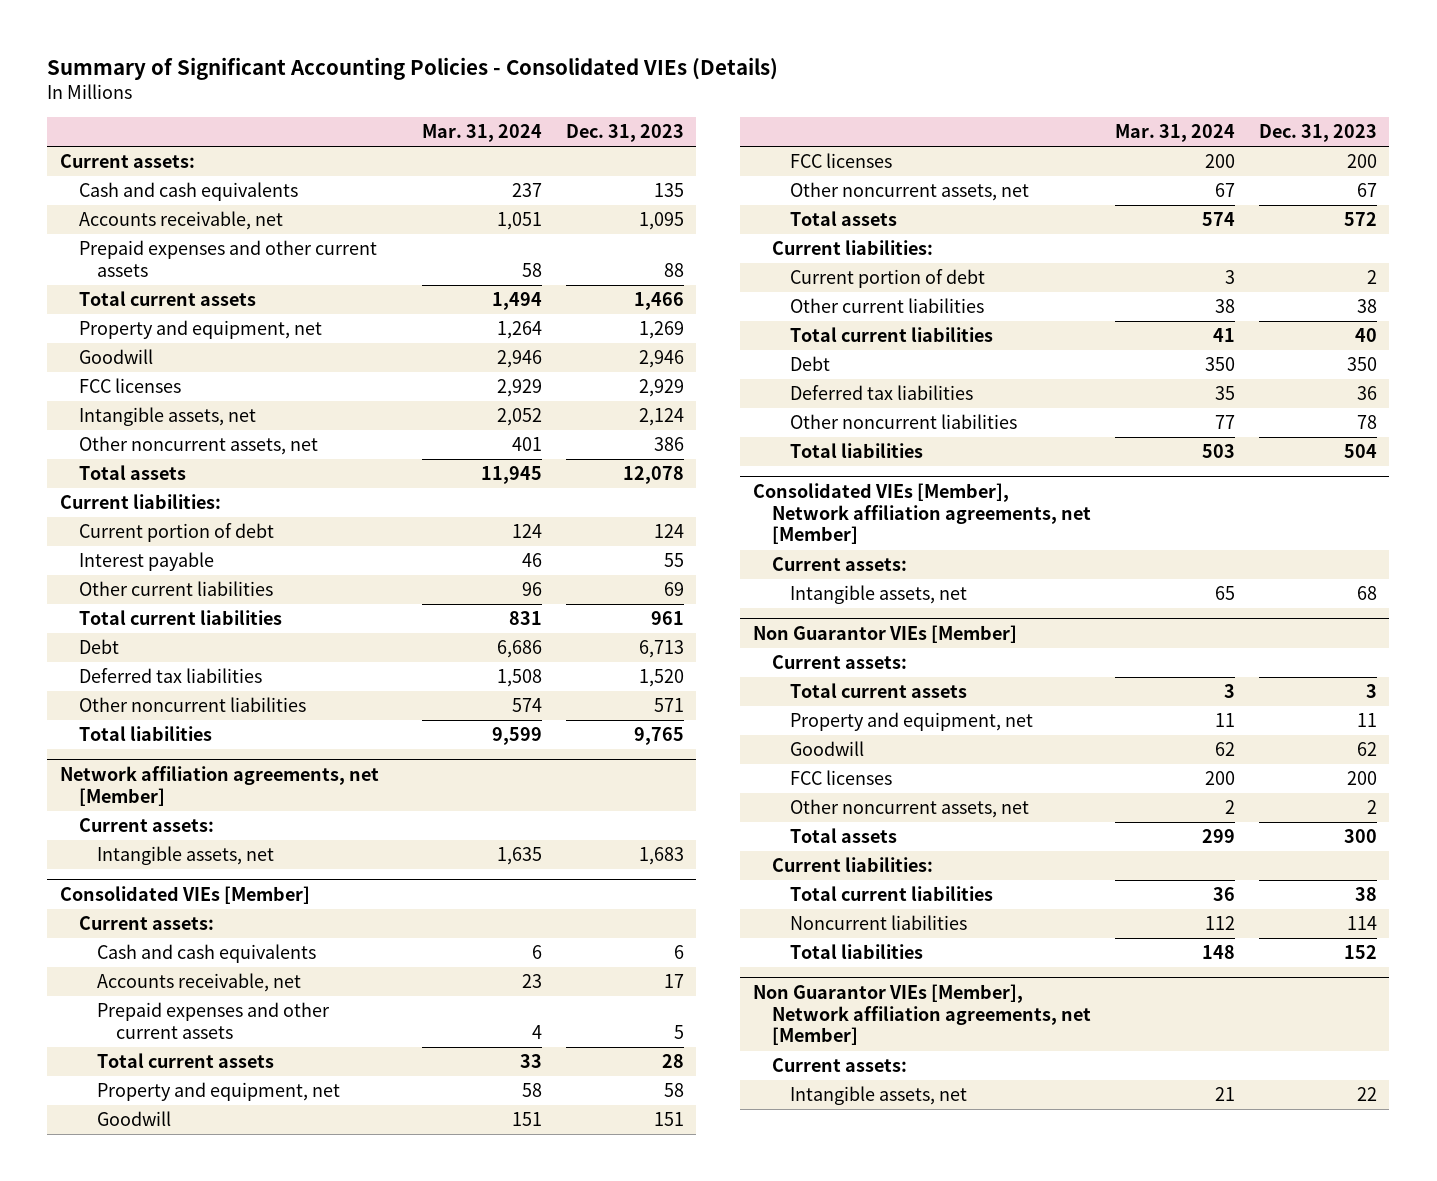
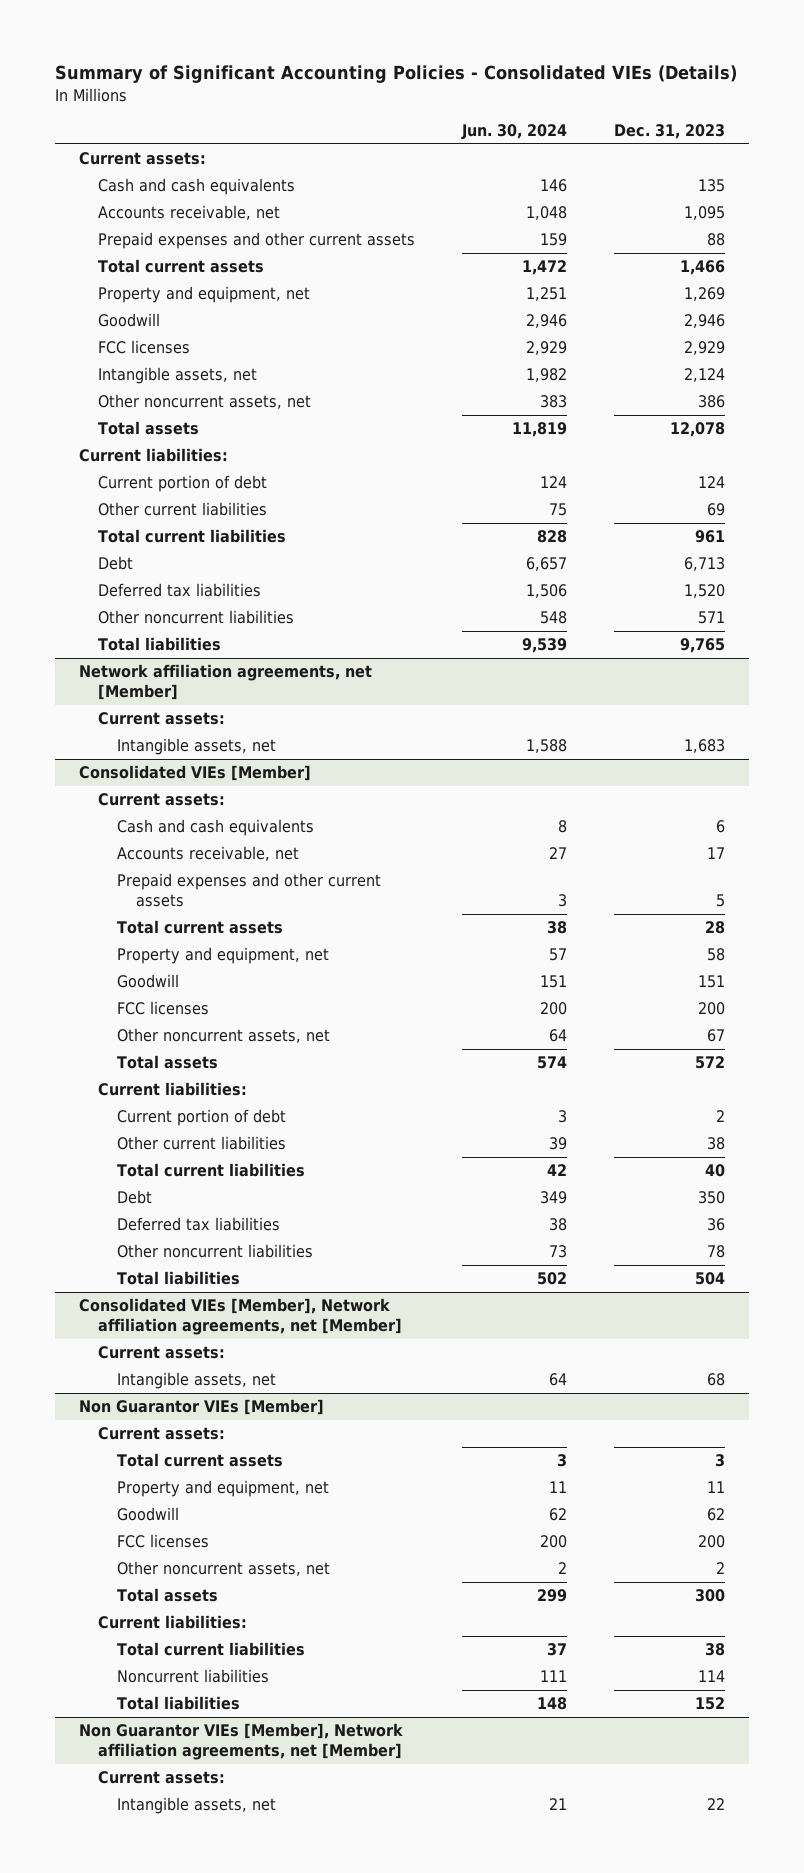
[421,123,542,142] Mar. 31, 2024 -> none
none -> [461,123,568,140] Jun. 30, 2024
[78,552,214,572] Interest payable -> none

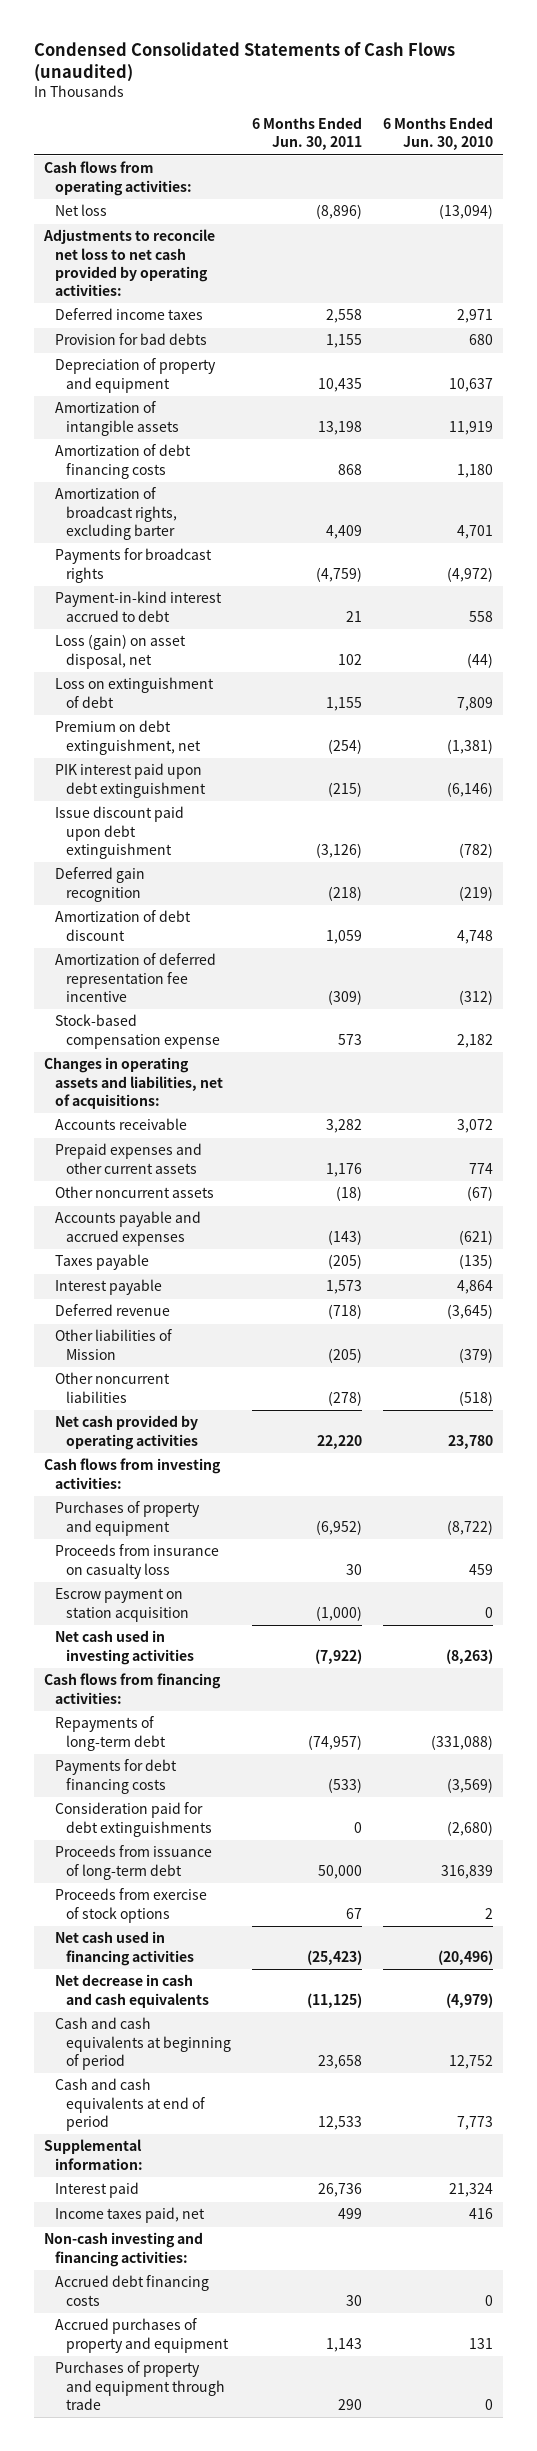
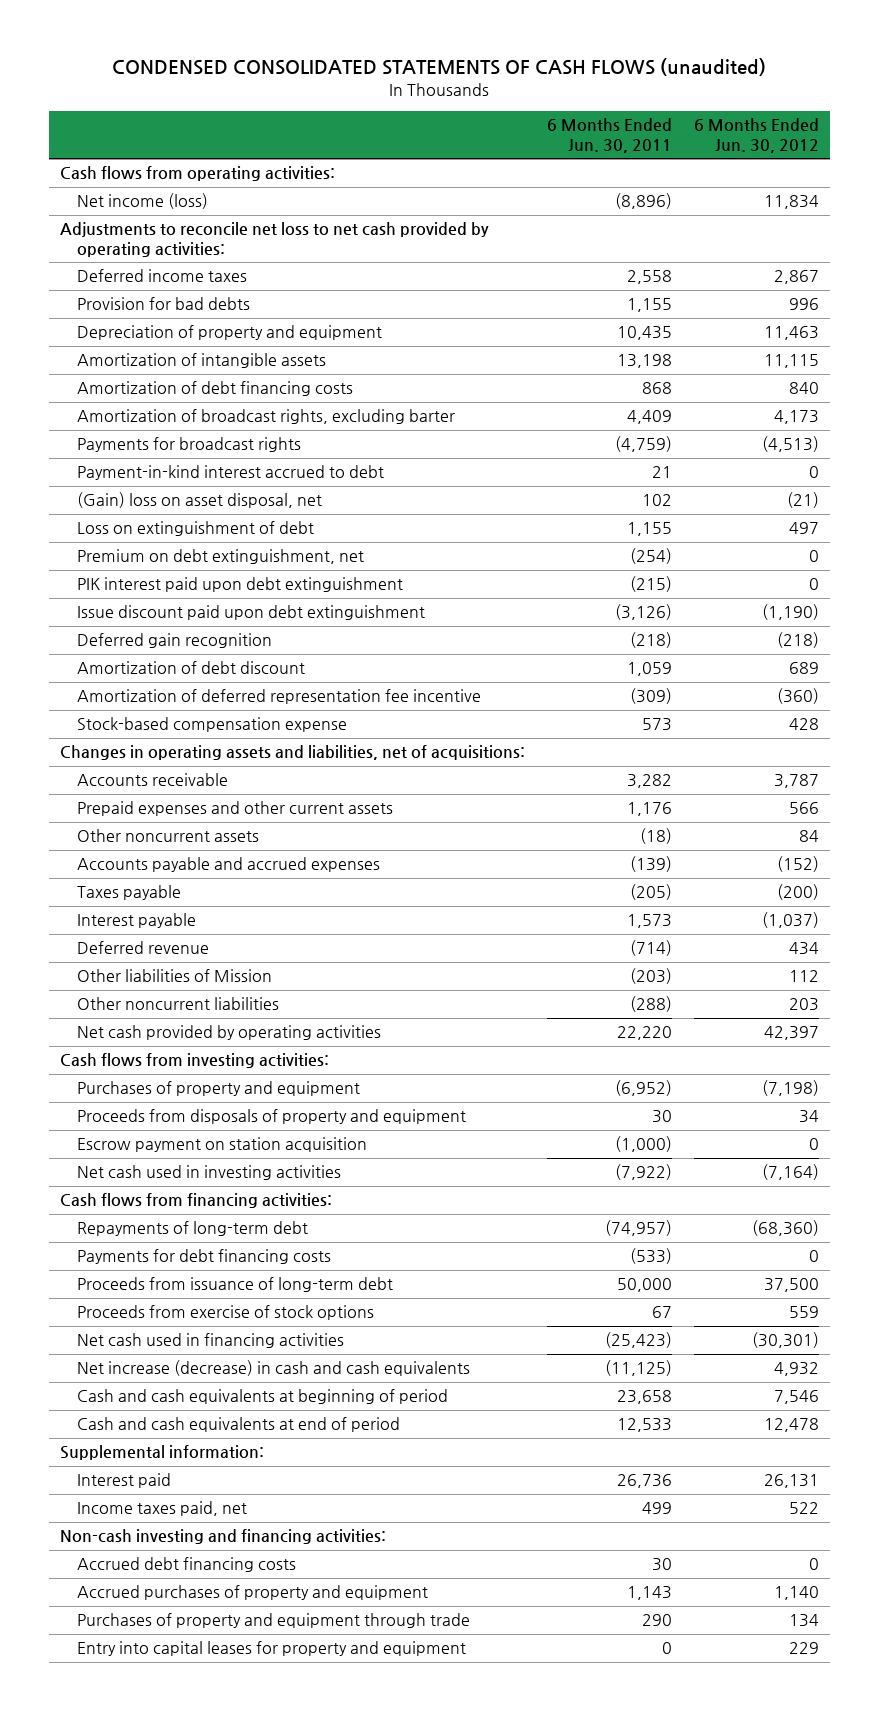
[34,42,456,83] Condensed Consolidated Statements of Cash Flows (unaudited) -> [112,58,767,77] CONDENSED CONSOLIDATED STATEMENTS OF CASH FLOWS (unaudited)
[382,117,493,151] 6 Months Ended Jun. 30, 2010 -> none
none -> [693,118,819,153] 6 Months Ended Jun. 30, 2012
[55,204,108,217] Net loss -> [77,193,209,210] Net income (loss)
[55,634,187,669] Loss (gain) on asset disposal, net -> [77,492,323,509] (Gain) loss on asset disposal, net
[328,1229,363,1245] (143) -> [629,856,672,873] (139)
[328,1304,363,1320] (718) -> [629,940,672,957] (714)
[328,1347,363,1363] (205) -> [629,968,672,985] (203)
[328,1390,363,1406] (278) -> [629,996,672,1013] (288)
[55,1544,220,1579] Proceeds from insurance on casualty loss -> none
none -> [77,1109,467,1125] Proceeds from disposals of property and equipment
[55,1802,213,1837] Consideration paid for debt extinguishments -> none
[55,1974,210,2008] Net decrease in cash and cash equivalents -> [77,1360,471,1377] Net increase (decrease) in cash and cash equivalents
none -> [77,1641,467,1657] Entry into capital leases for property and equipment

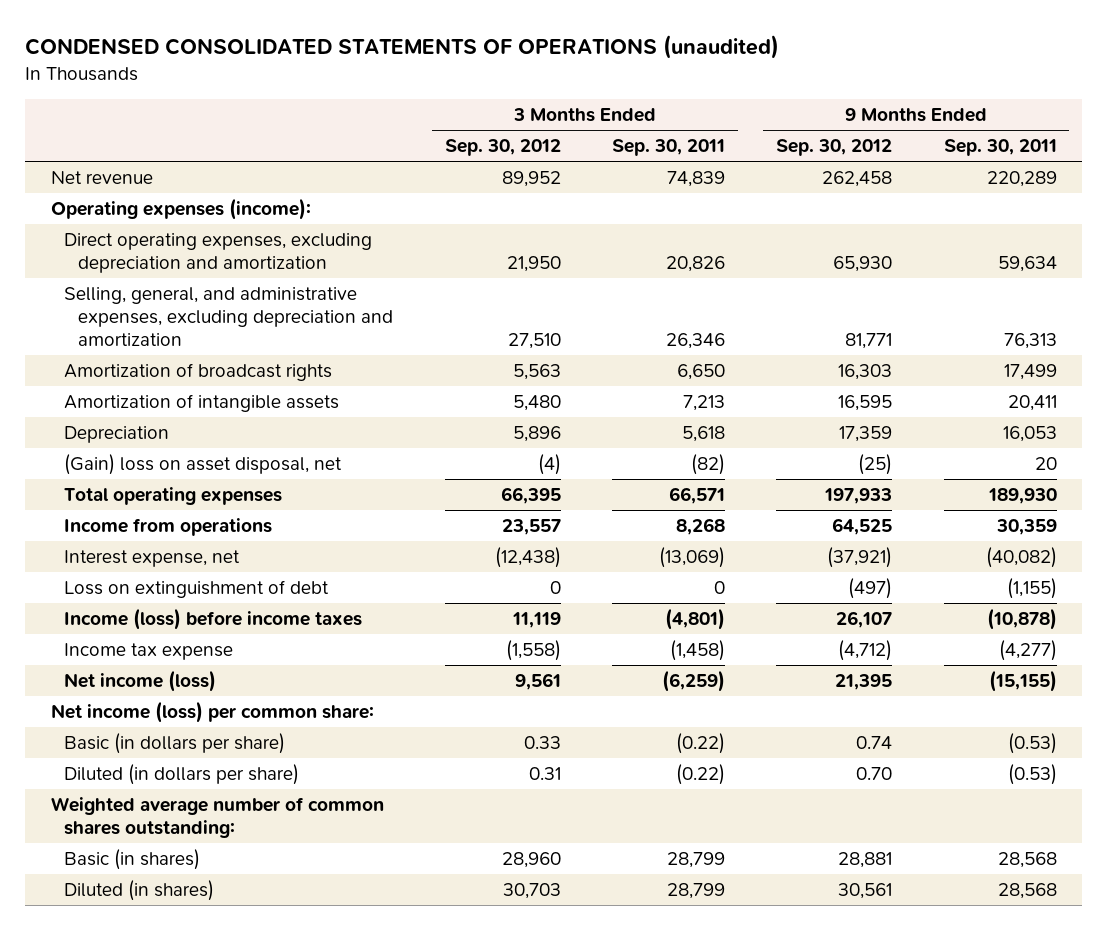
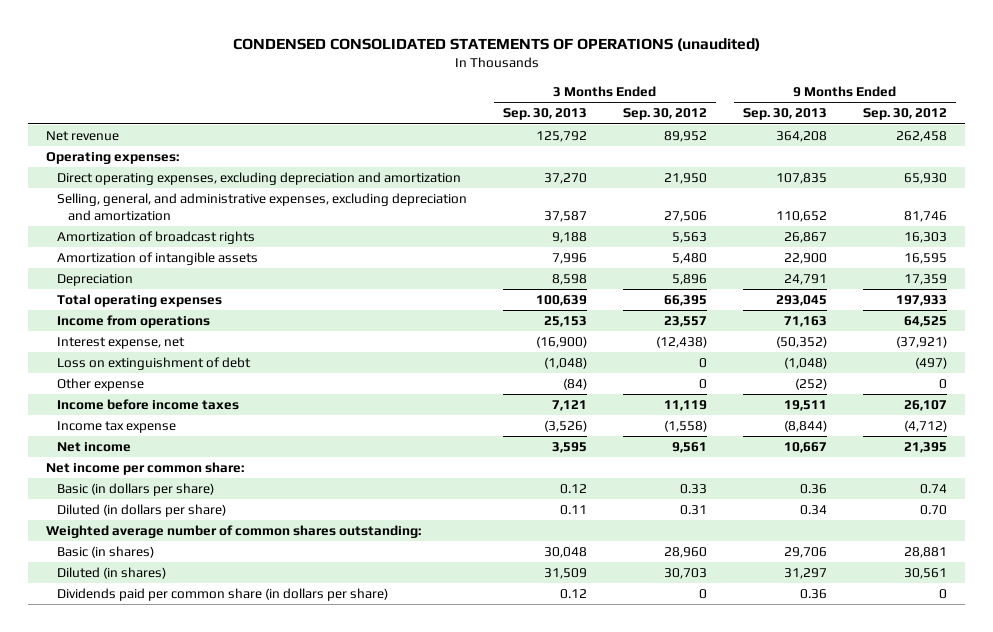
[611,139,725,157] Sep. 30, 2011 -> none
[943,139,1057,157] Sep. 30, 2011 -> none
none -> [503,108,588,121] Sep. 30, 2013
none -> [743,108,828,121] Sep. 30, 2013
[50,198,311,221] Operating expenses (income): -> [46,152,180,165] Operating expenses:
[507,332,561,349] 27,510 -> [664,210,708,222] 27,506
[845,332,893,349] 81,771 -> [904,210,948,222] 81,746
[64,454,343,476] (Gain) loss on asset disposal, net -> none
none -> [57,378,145,392] Other expense
[64,608,363,631] Income (loss) before income taxes -> [57,399,240,411] Income before income taxes
[64,670,217,693] Net income (loss) -> [57,442,132,453] Net income
[50,701,374,724] Net income (loss) per common share: -> [46,462,245,476] Net income per common share:
none -> [57,588,389,602] Dividends paid per common share (in dollars per share)

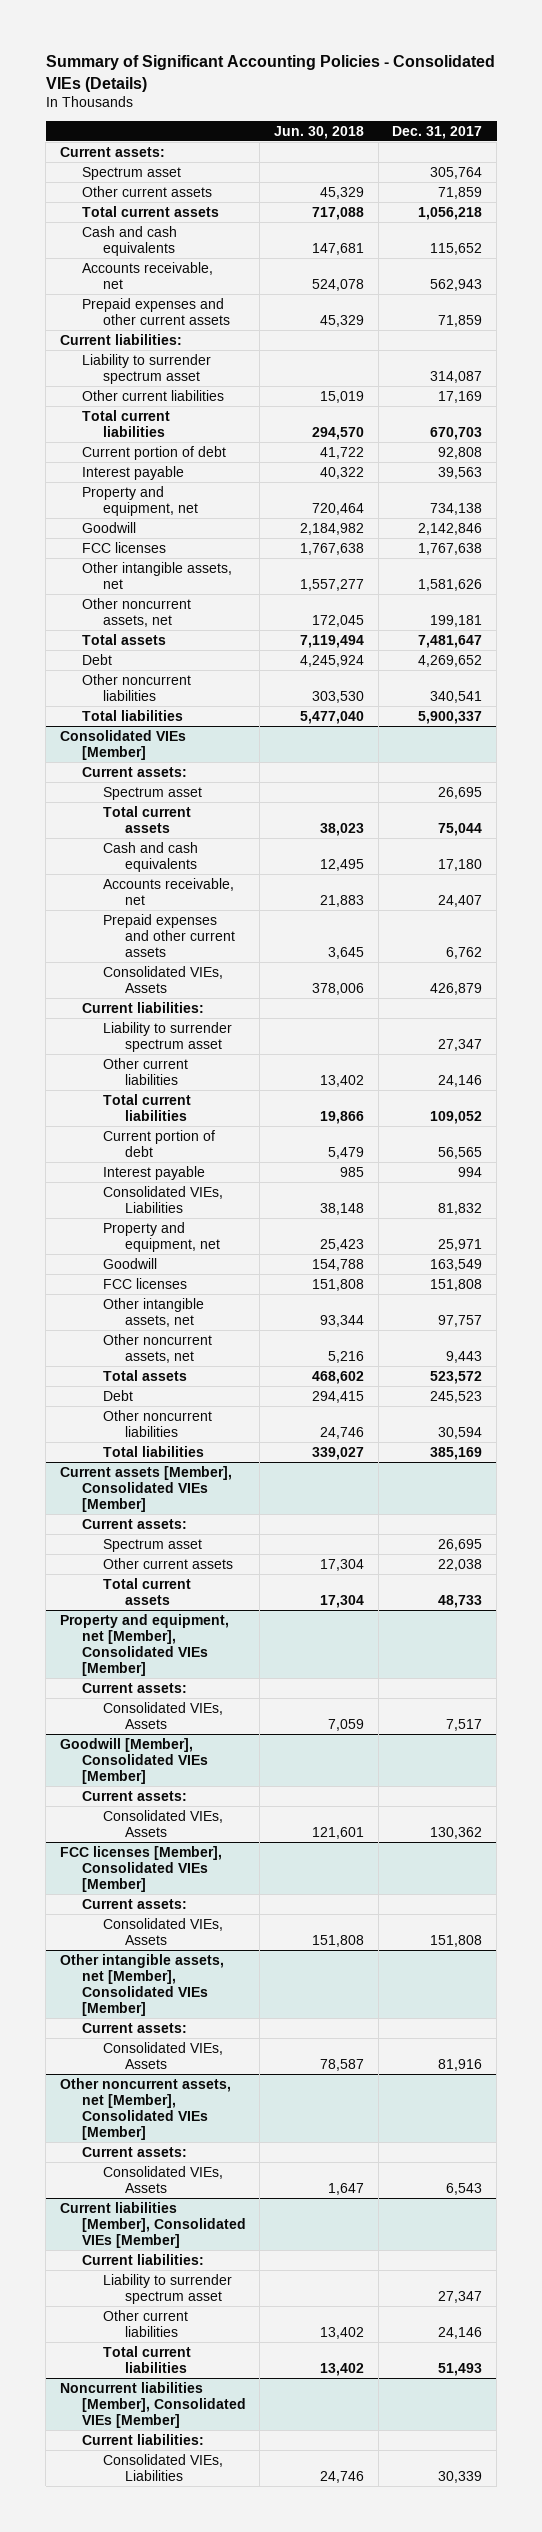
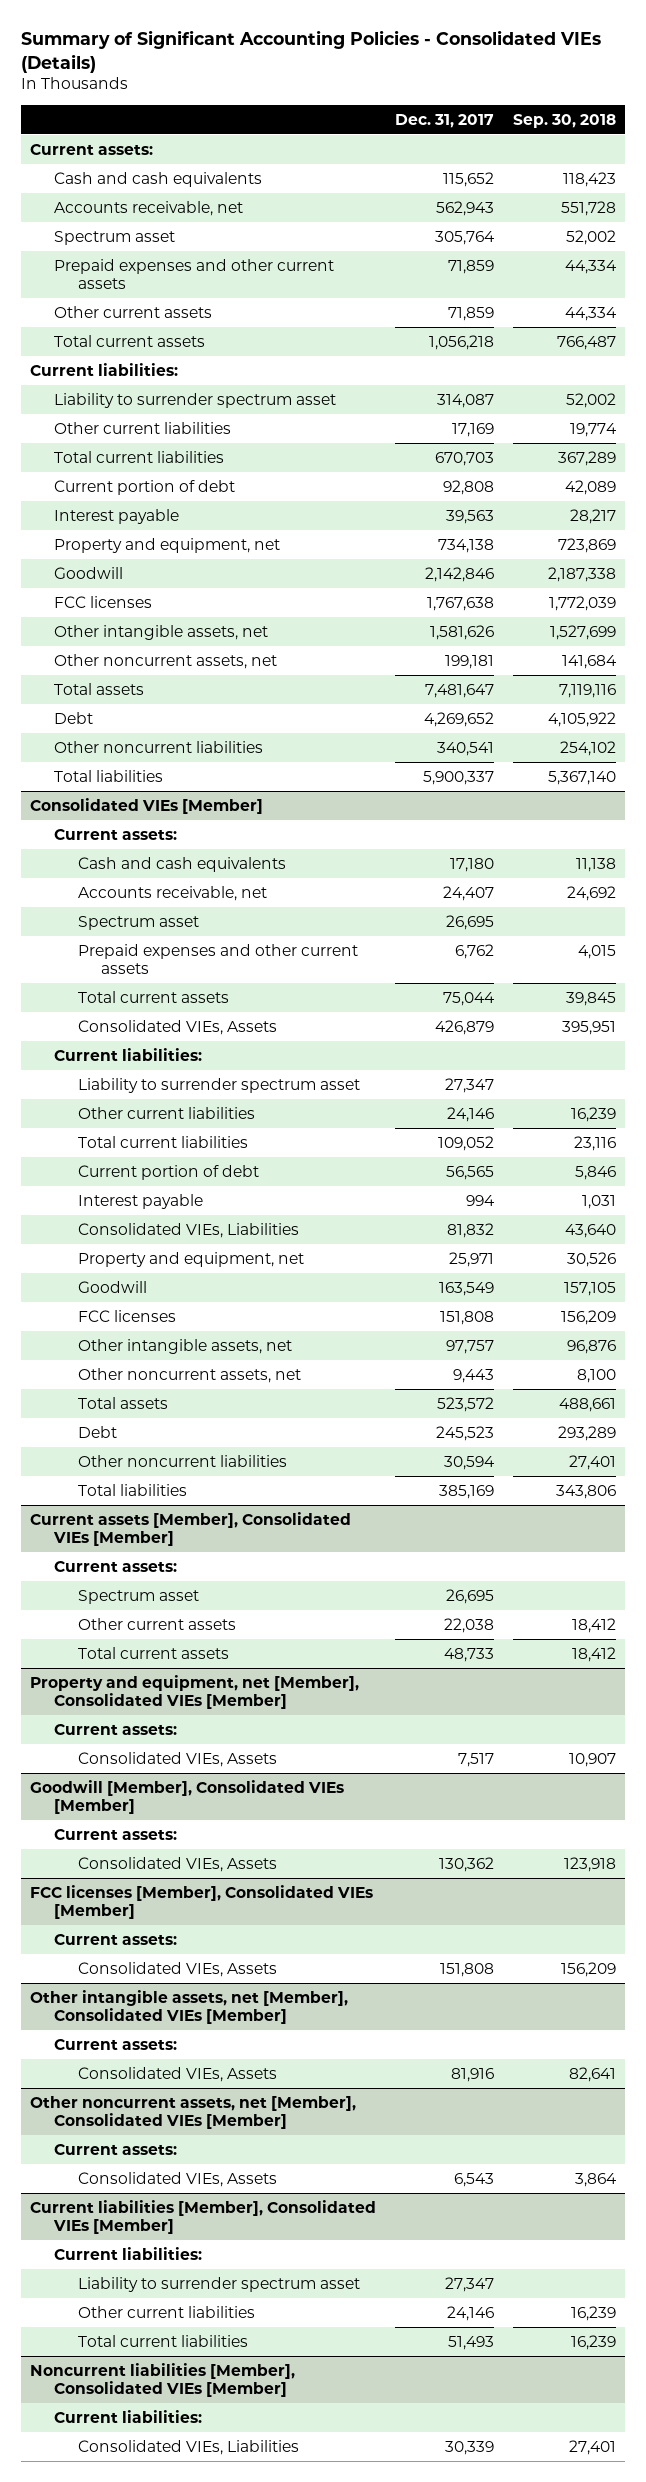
[274,125,365,139] Jun. 30, 2018 -> none
none -> [513,113,617,128] Sep. 30, 2018
[81,166,181,180] Spectrum asset -> [54,230,176,245] Spectrum asset
[81,185,212,197] Other current assets -> [54,305,213,318] Other current assets
[81,205,219,217] Total current assets -> [54,334,206,347] Total current assets
[103,786,203,800] Spectrum asset -> [77,915,199,930] Spectrum asset
[103,805,192,833] Total current assets -> [77,990,229,1003] Total current assets

